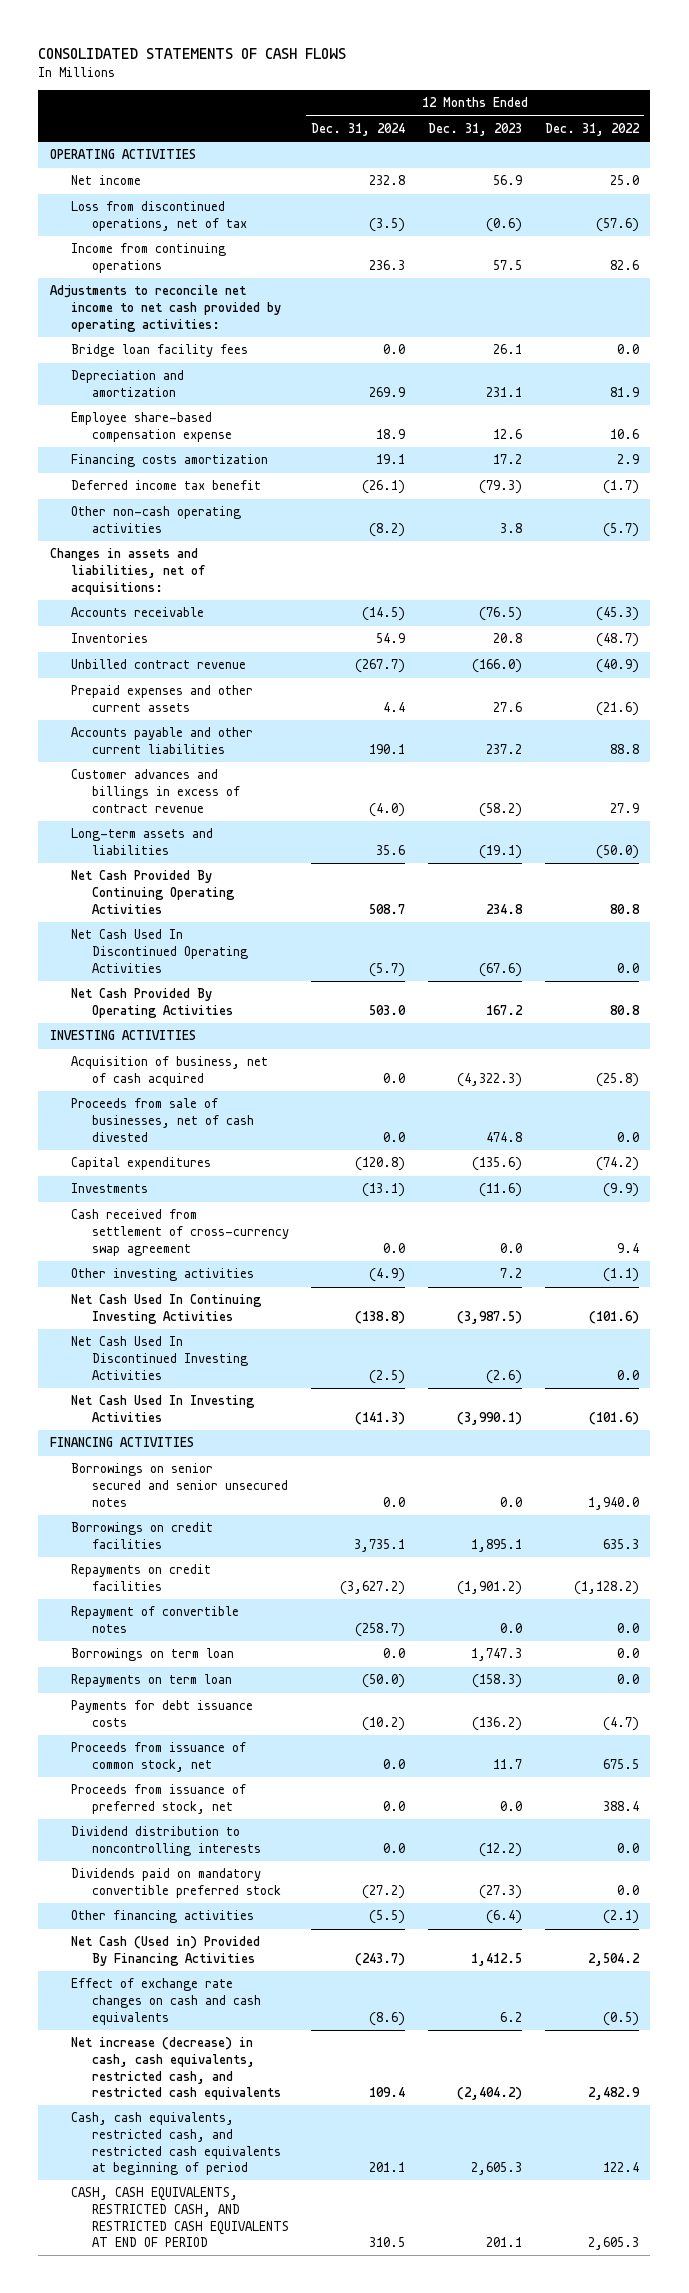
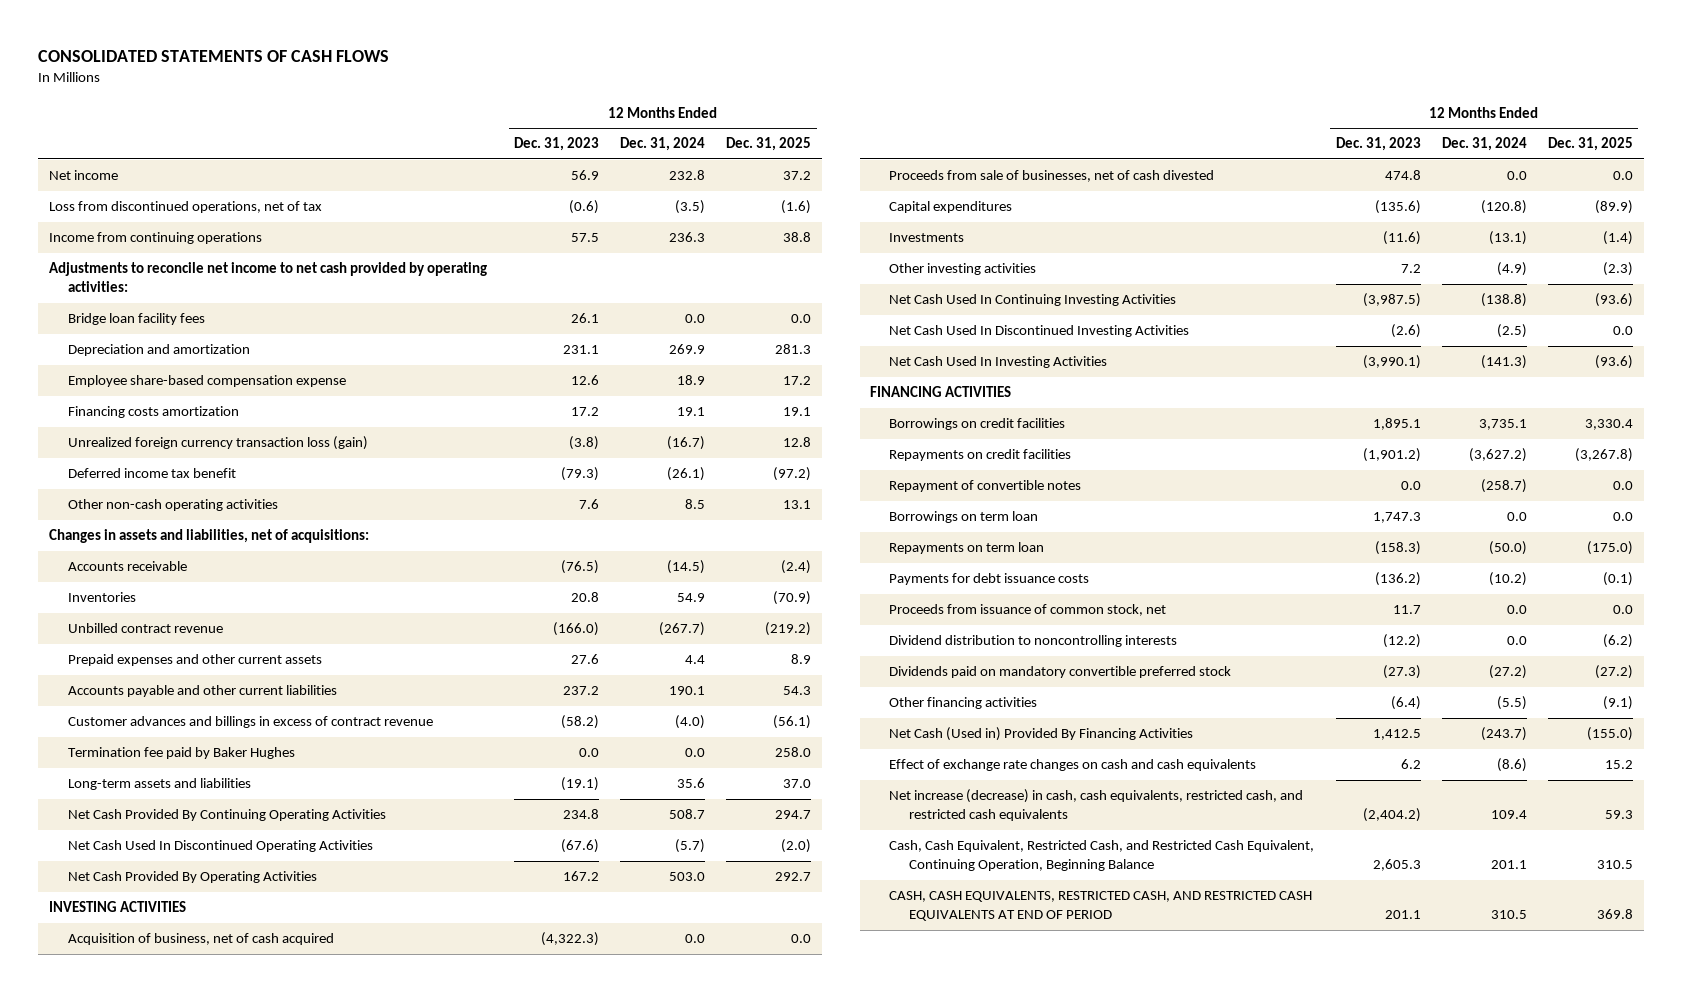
[544,123,640,137] Dec. 31, 2022 -> none
none -> [726,137,812,152] Dec. 31, 2025
[49,149,196,160] OPERATING ACTIVITIES -> none
none -> [67,436,368,451] Unrealized foreign currency transaction loss (gain)
[369,522,406,537] (8.2) -> [685,499,706,510] 8.5
[500,522,523,533] 3.8 -> [579,499,600,510] 7.6
none -> [67,747,295,760] Termination fee paid by Baker Hughes
[70,1209,289,1256] Cash received from settlement of cross-currency swap agreement -> none
[70,1463,288,1507] Borrowings on senior secured and senior unsecured notes -> none
[70,1784,246,1814] Proceeds from issuance of preferred stock, net -> none
[70,2112,281,2176] Cash, cash equivalents, restricted cash, and restricted cash equivalents at beginning of period -> [889,840,1315,872] Cash, Cash Equivalent, Restricted Cash, and Restricted Cash Equivalent, Continuing Operation, Beginning Balance

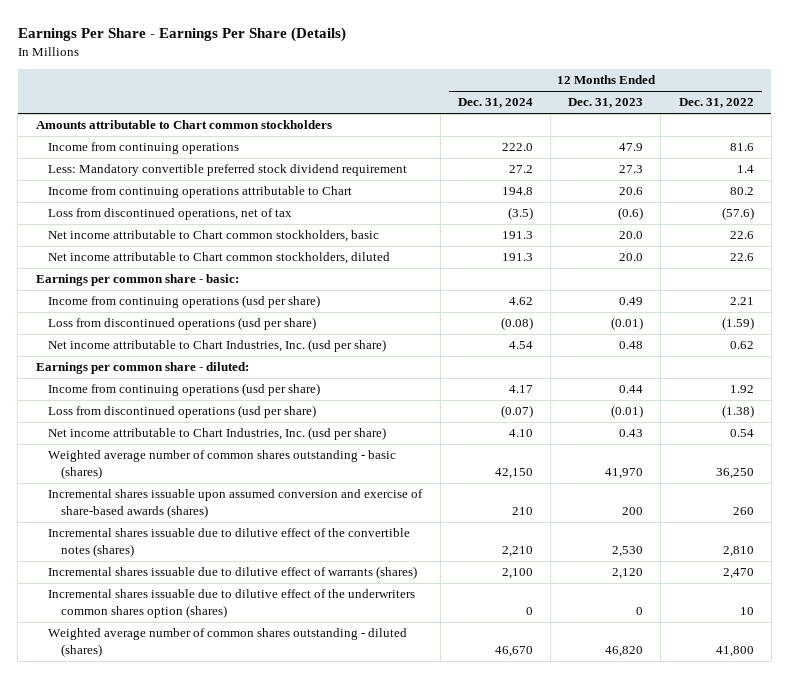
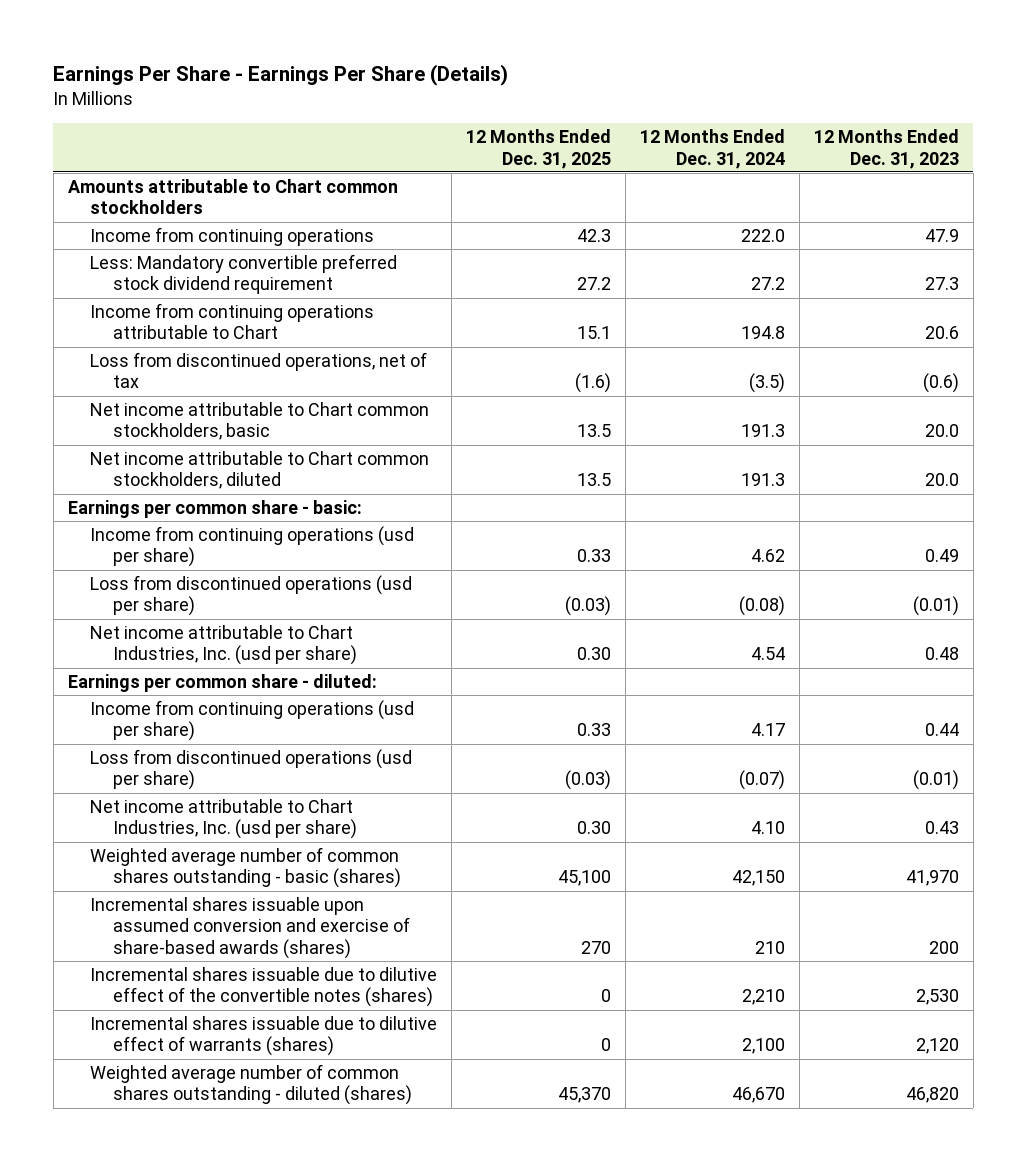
[678,98,754,109] Dec. 31, 2022 -> none
none -> [466,129,612,169] 12 Months Ended Dec. 31, 2025
[48,589,416,619] Incremental shares issuable due to dilutive effect of the underwriters common shares option (shares) -> none

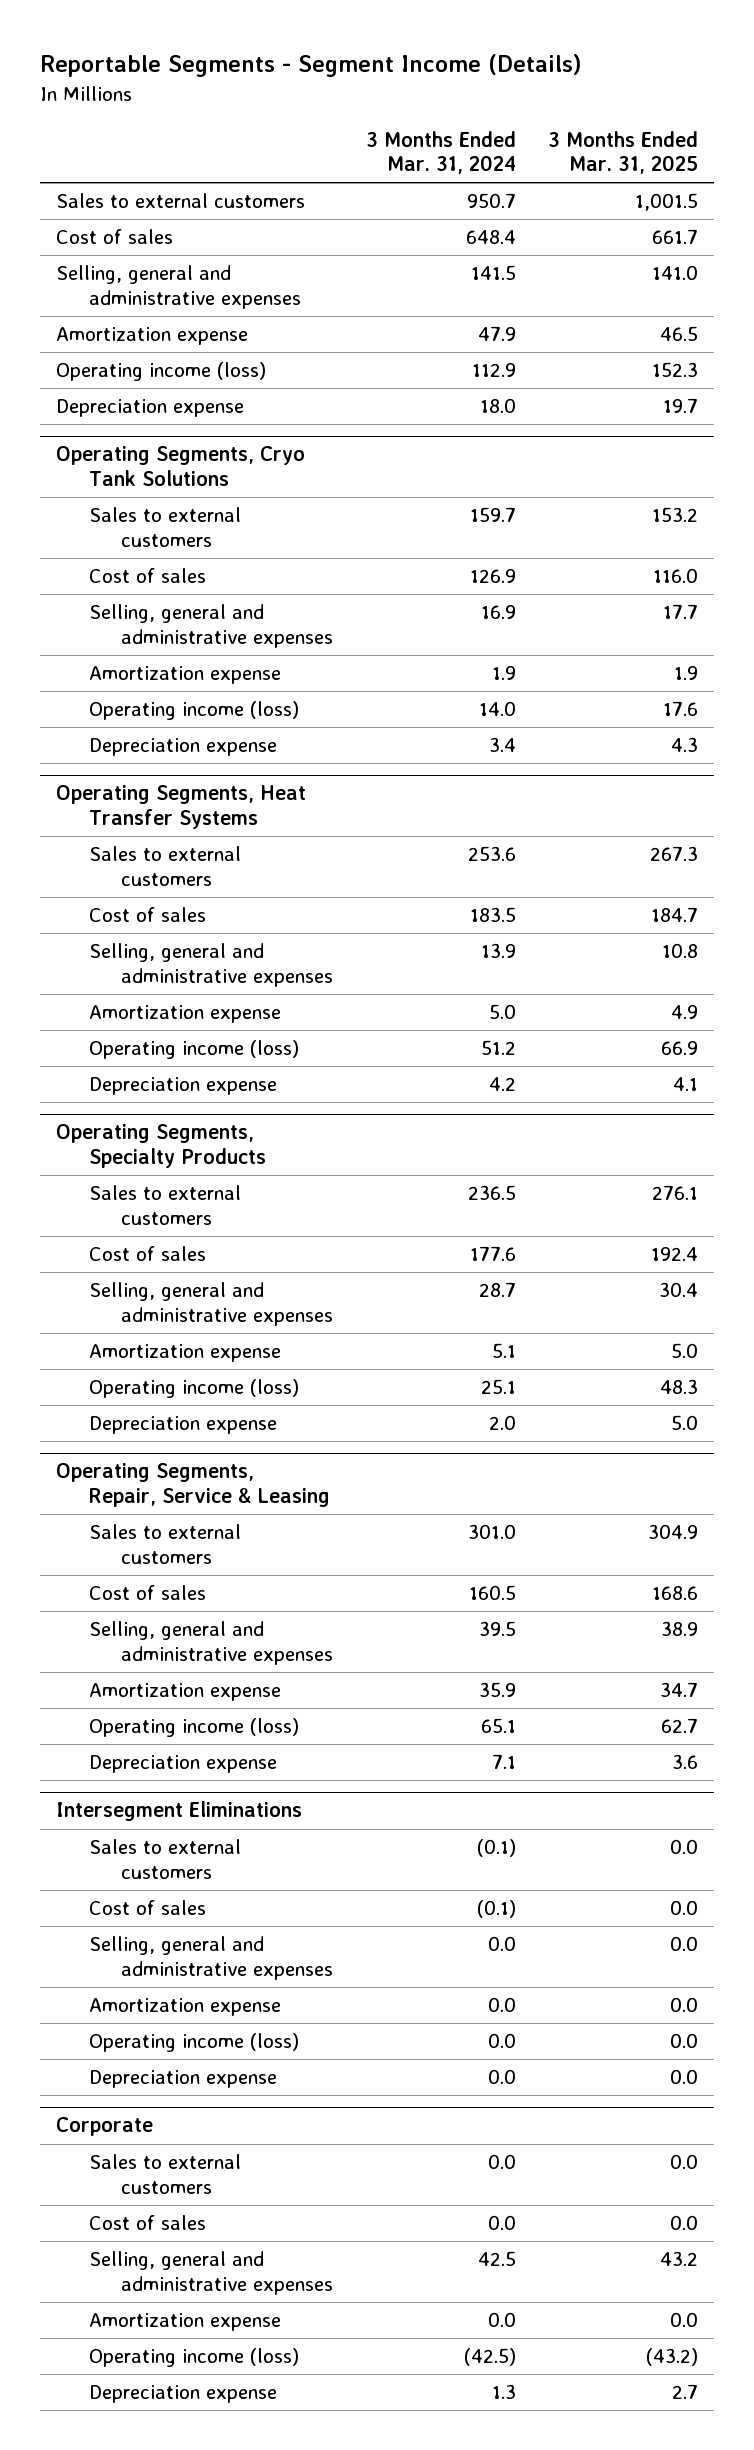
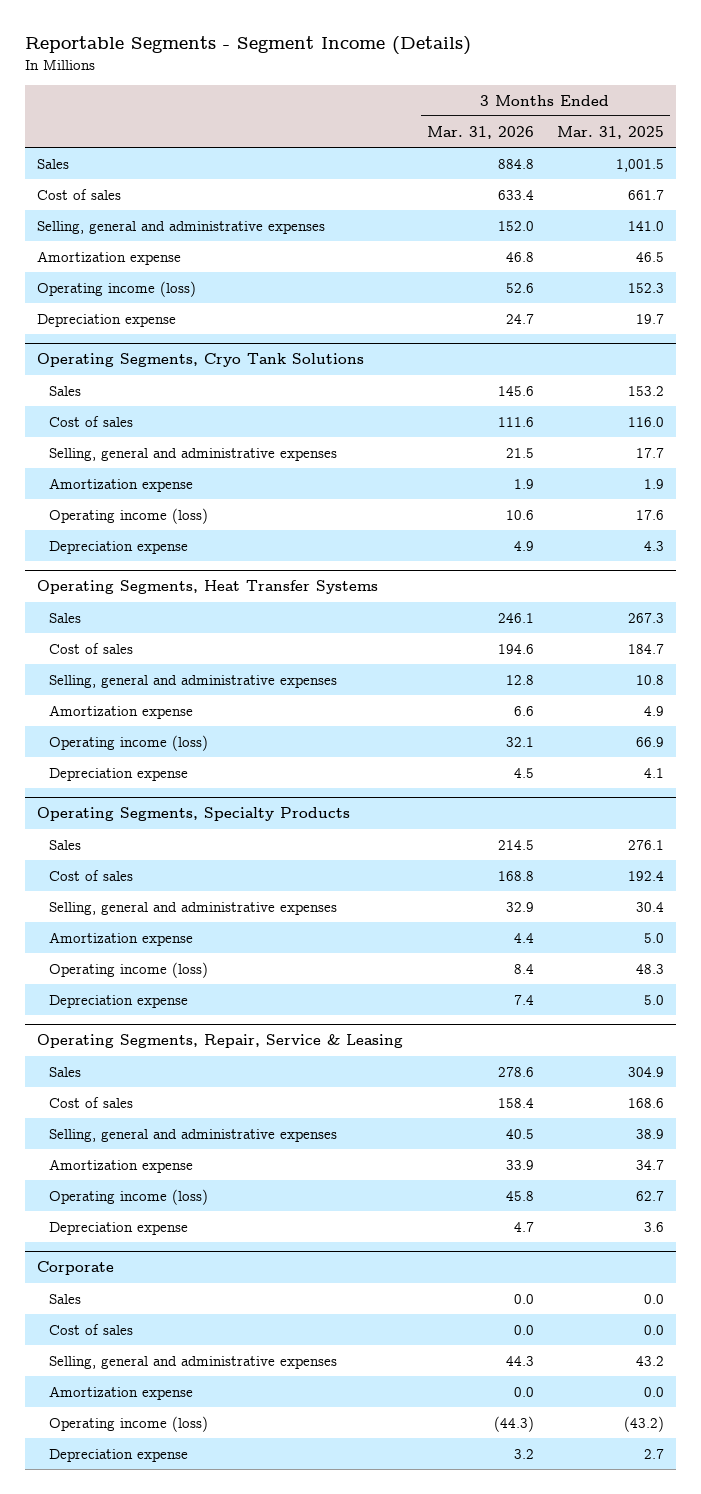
[365,130,516,175] 3 Months Ended Mar. 31, 2024 -> none
none -> [426,125,534,139] Mar. 31, 2026
[56,193,306,209] Sales to external customers -> [37,158,70,169] Sales
[88,507,241,547] Sales to external customers -> [48,385,81,396] Sales
[88,846,241,886] Sales to external customers -> [48,612,81,623] Sales
[88,1185,241,1225] Sales to external customers -> [48,839,81,850] Sales
[88,1524,241,1564] Sales to external customers -> [48,1066,81,1077] Sales
[56,1801,303,1822] Intersegment Eliminations -> none
[88,1839,241,1879] Sales to external customers -> none
[88,1900,206,1916] Cost of sales -> none
[88,1936,334,1980] Selling, general and administrative expenses -> none
[88,1998,281,2017] Amortization expense -> none
[88,2033,299,2053] Operating income (loss) -> none
[88,2070,277,2089] Depreciation expense -> none
[88,2154,241,2194] Sales to external customers -> [48,1293,81,1304] Sales

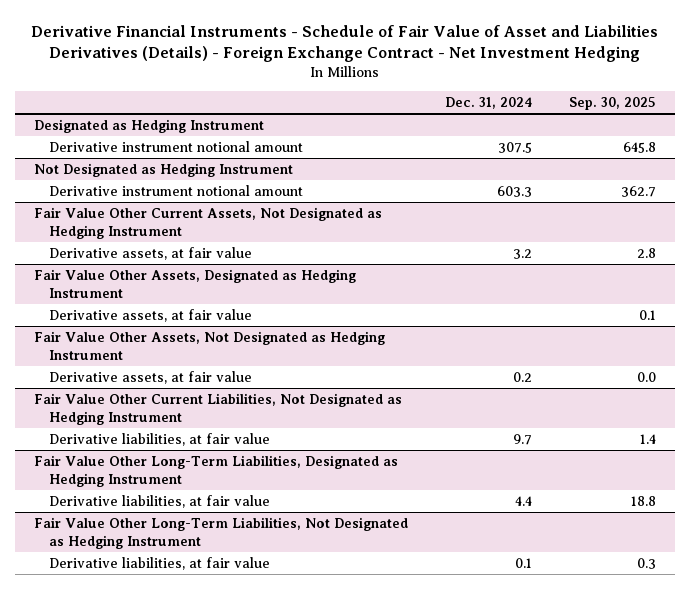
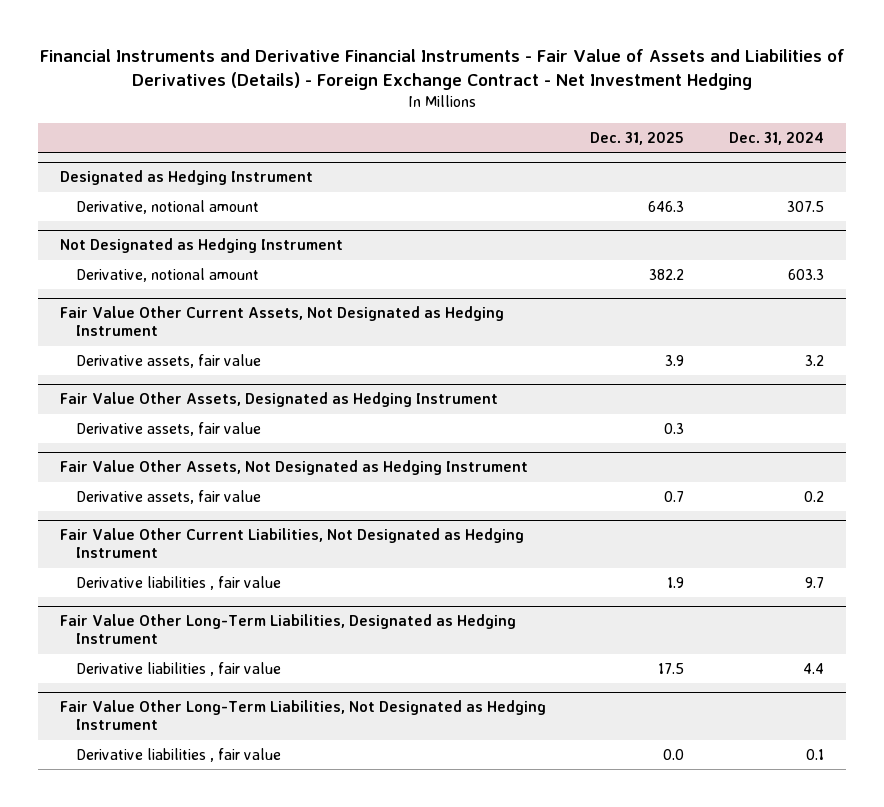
[30,24,658,63] Derivative Financial Instruments - Schedule of Fair Value of Asset and Liabilities Derivatives (Details) - Foreign Exchange Contract - Net Investment Hedging -> [39,48,845,90] Financial Instruments and Derivative Financial Instruments - Fair Value of Assets and Liabilities of Derivatives (Details) - Foreign Exchange Contract - Net Investment Hedging
[569,96,657,110] Sep. 30, 2025 -> none
none -> [590,131,685,145] Dec. 31, 2025
[49,140,304,152] Derivative instrument notional amount -> [76,200,260,215] Derivative, notional amount
[49,184,304,196] Derivative instrument notional amount -> [76,268,260,283] Derivative, notional amount
[49,246,253,260] Derivative assets, at fair value -> [76,354,262,369] Derivative assets, fair value
[49,308,253,322] Derivative assets, at fair value -> [76,422,262,437] Derivative assets, fair value
[49,370,253,384] Derivative assets, at fair value -> [76,490,262,505] Derivative assets, fair value
[49,432,271,446] Derivative liabilities, at fair value -> [76,576,282,591] Derivative liabilities , fair value
[49,494,271,508] Derivative liabilities, at fair value -> [76,662,282,677] Derivative liabilities , fair value
[49,556,271,570] Derivative liabilities, at fair value -> [76,748,282,763] Derivative liabilities , fair value

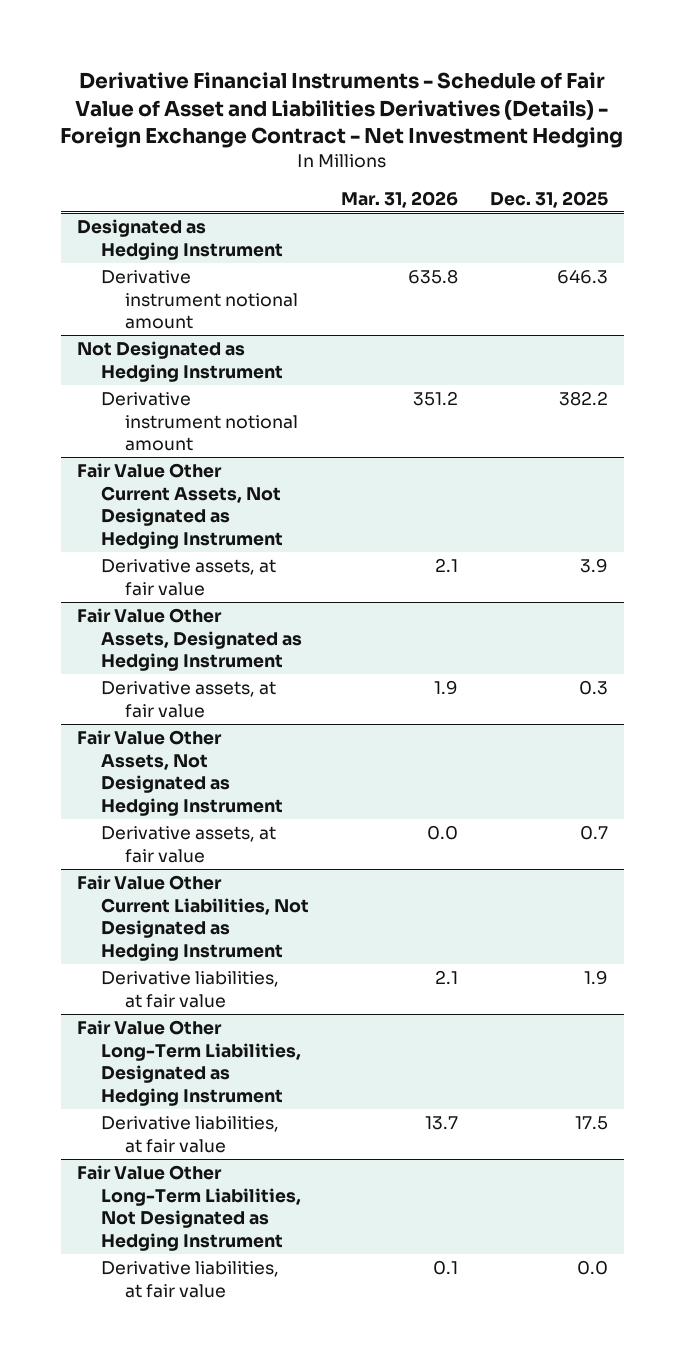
[39,48,845,90] Financial Instruments and Derivative Financial Instruments - Fair Value of Assets and Liabilities of Derivatives (Details) - Foreign Exchange Contract - Net Investment Hedging -> [60,72,624,149] Derivative Financial Instruments - Schedule of Fair Value of Asset and Liabilities Derivatives (Details) - Foreign Exchange Contract - Net Investment Hedging
[729,131,825,145] Dec. 31, 2024 -> none
none -> [340,190,458,208] Mar. 31, 2026
[76,200,260,215] Derivative, notional amount -> [101,269,299,330] Derivative instrument notional amount
[76,268,260,283] Derivative, notional amount -> [101,391,299,452] Derivative instrument notional amount
[76,354,262,369] Derivative assets, fair value -> [101,558,277,596] Derivative assets, at fair value
[76,422,262,437] Derivative assets, fair value -> [101,680,277,718] Derivative assets, at fair value
[76,490,262,505] Derivative assets, fair value -> [101,825,277,863] Derivative assets, at fair value
[76,576,282,591] Derivative liabilities , fair value -> [101,970,280,1008] Derivative liabilities, at fair value
[76,662,282,677] Derivative liabilities , fair value -> [101,1115,280,1153] Derivative liabilities, at fair value
[76,748,282,763] Derivative liabilities , fair value -> [101,1260,280,1298] Derivative liabilities, at fair value

